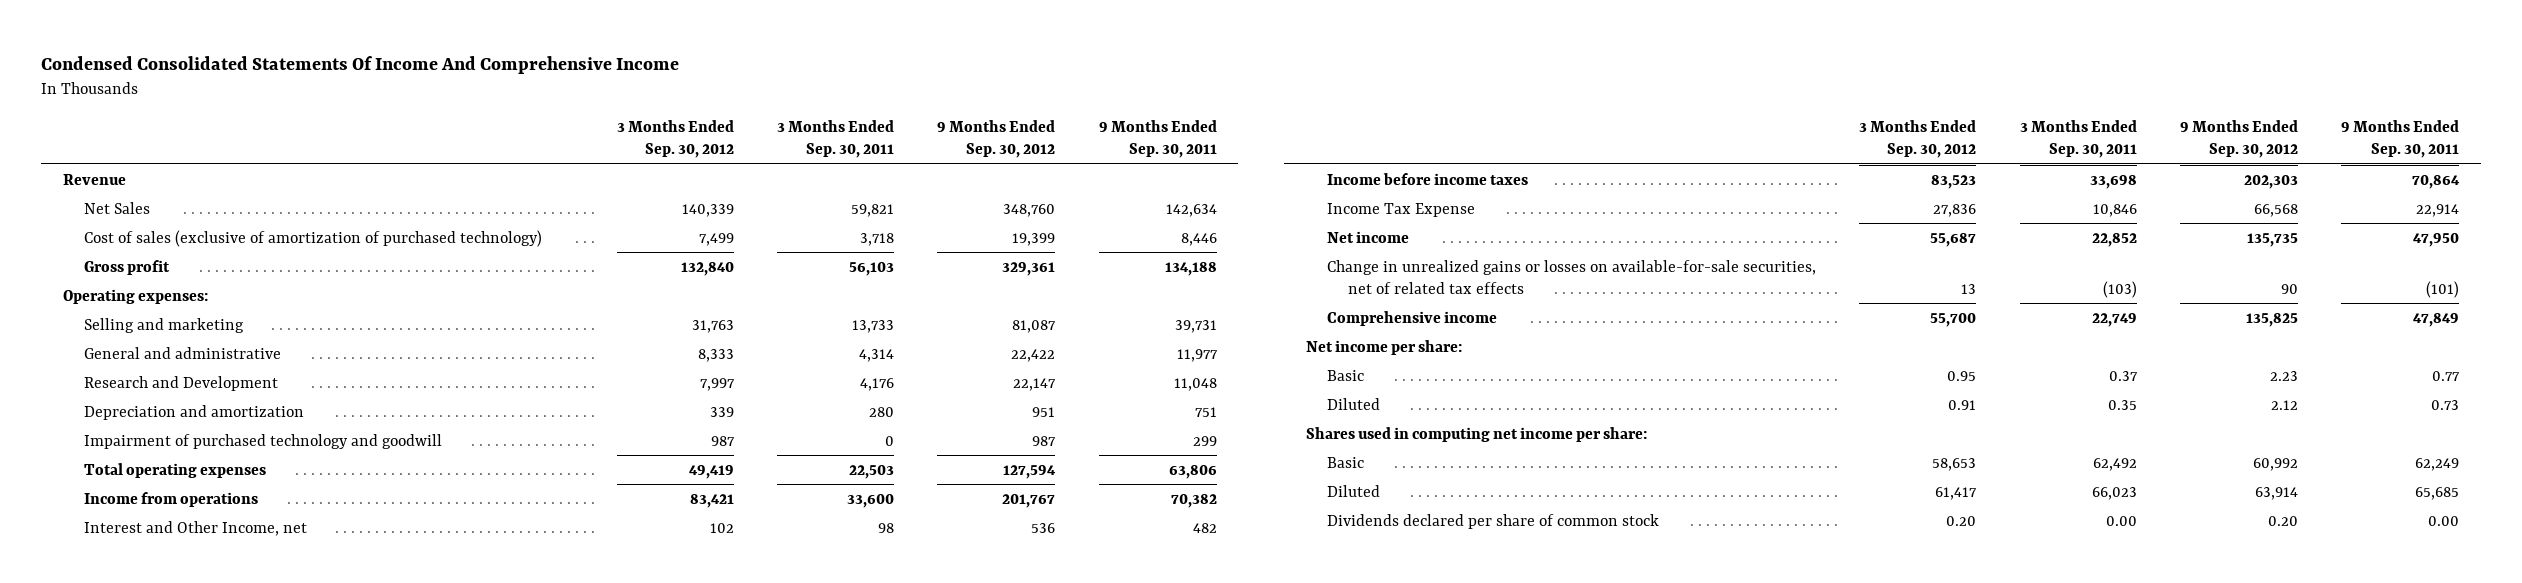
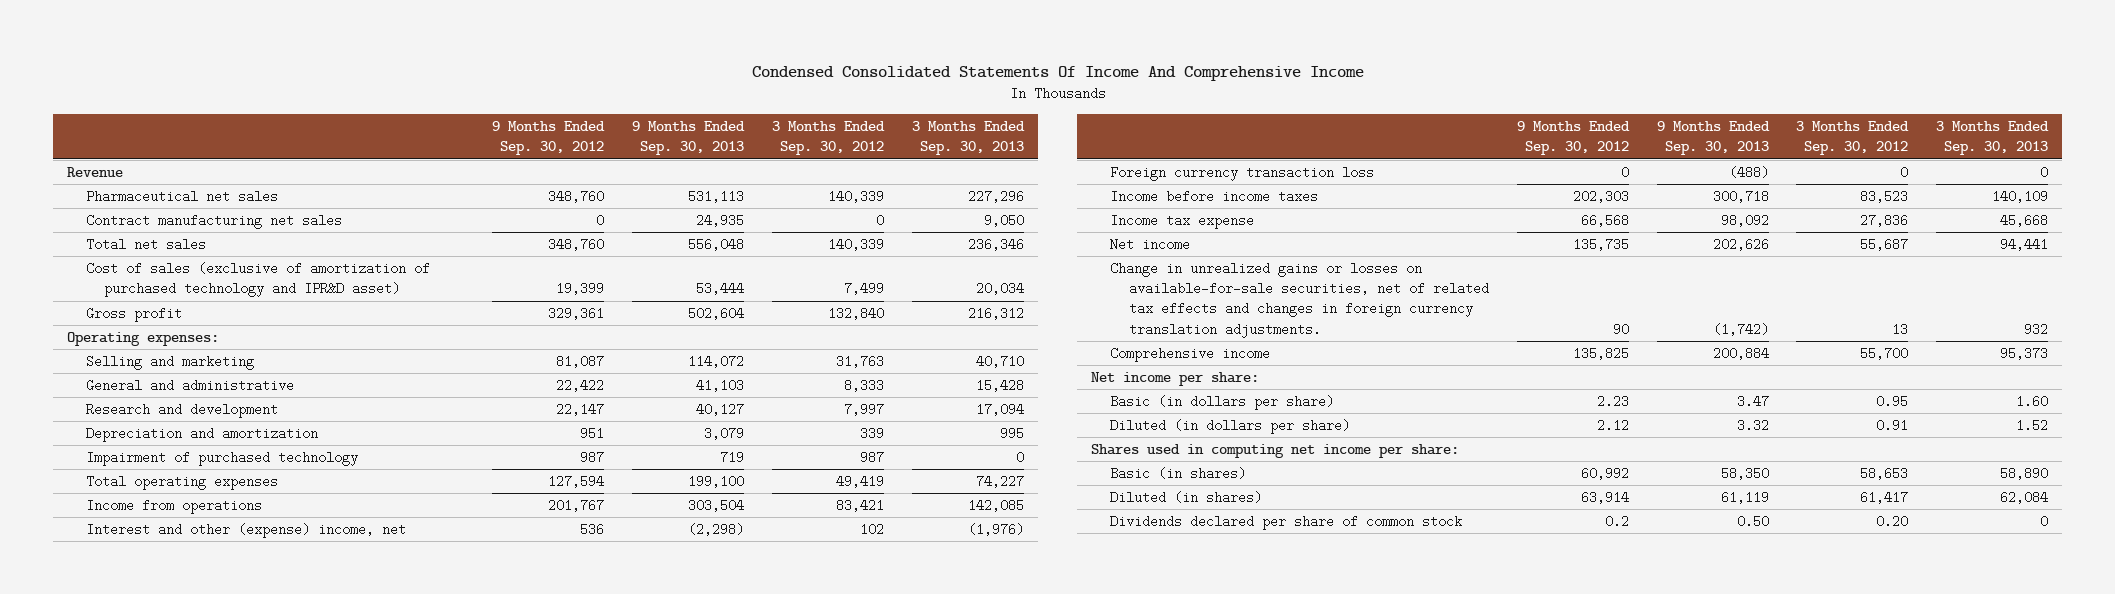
[777,120,895,159] 3 Months Ended Sep. 30, 2011 -> none
[1098,120,1217,159] 9 Months Ended Sep. 30, 2011 -> none
none -> [632,121,746,156] 9 Months Ended Sep. 30, 2013
none -> [911,121,1025,156] 3 Months Ended Sep. 30, 2013
none -> [85,189,278,203] Pharmaceutical net sales
none -> [85,213,342,229] Contract manufacturing net sales
[84,201,151,214] Net Sales -> [85,237,206,251] Total net sales
[84,229,543,247] Cost of sales (exclusive of amortization of purchased technology) -> [85,261,430,298] Cost of sales (exclusive of amortization of purchased technology and IPR&D asset)
[84,375,279,391] Research and Development -> [85,402,278,418] Research and development
[84,433,443,449] Impairment of purchased technology and goodwill -> [85,450,358,466] Impairment of purchased technology
[84,520,308,536] Interest and Other Income, net -> [85,522,406,538] Interest and other (expense) income, net
none -> [1109,165,1374,181] Foreign currency transaction loss
[1326,202,1475,217] Income Tax Expense -> [1109,213,1254,229] Income tax expense
[1326,259,1816,294] Change in unrealized gains or losses on available-for-sale securities, net of related tax effects -> [1109,261,1489,338] Change in unrealized gains or losses on available-for-sale securities, net of related tax effects and changes in foreign currency translation adjustments.
[1326,369,1364,381] Basic -> [1109,394,1334,410] Basic (in dollars per share)
[1326,397,1380,410] Diluted -> [1109,418,1350,434] Diluted (in dollars per share)
[1326,456,1364,468] Basic -> [1109,466,1246,480] Basic (in shares)
[1326,484,1380,497] Diluted -> [1109,490,1262,504] Diluted (in shares)
[2268,515,2299,526] 0.20 -> [1604,514,1629,528] 0.2

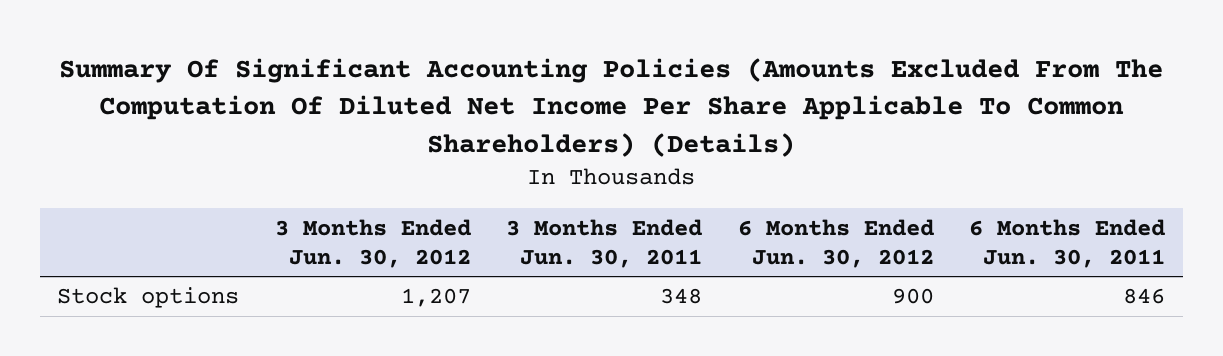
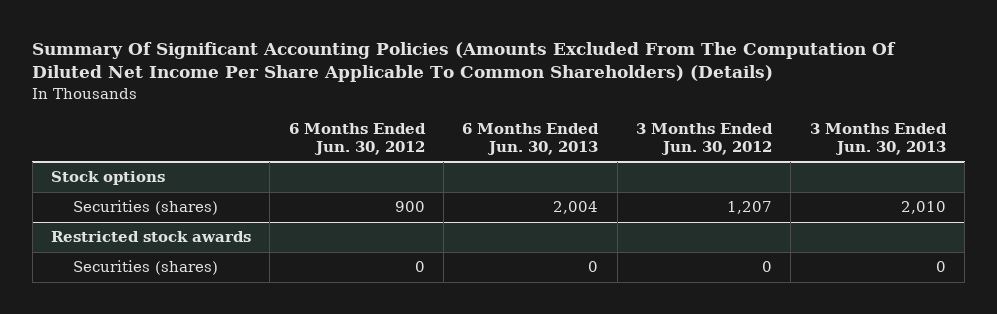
[506,218,703,269] 3 Months Ended Jun. 30, 2011 -> none
[969,218,1166,269] 6 Months Ended Jun. 30, 2011 -> none
none -> [462,122,600,155] 6 Months Ended Jun. 30, 2013
none -> [809,122,947,155] 3 Months Ended Jun. 30, 2013
none -> [50,171,165,186] Stock options
[57,287,240,309] Stock options -> [72,200,218,216] Securities (shares)
none -> [50,231,251,243] Restricted stock awards
none -> [72,260,218,276] Securities (shares)

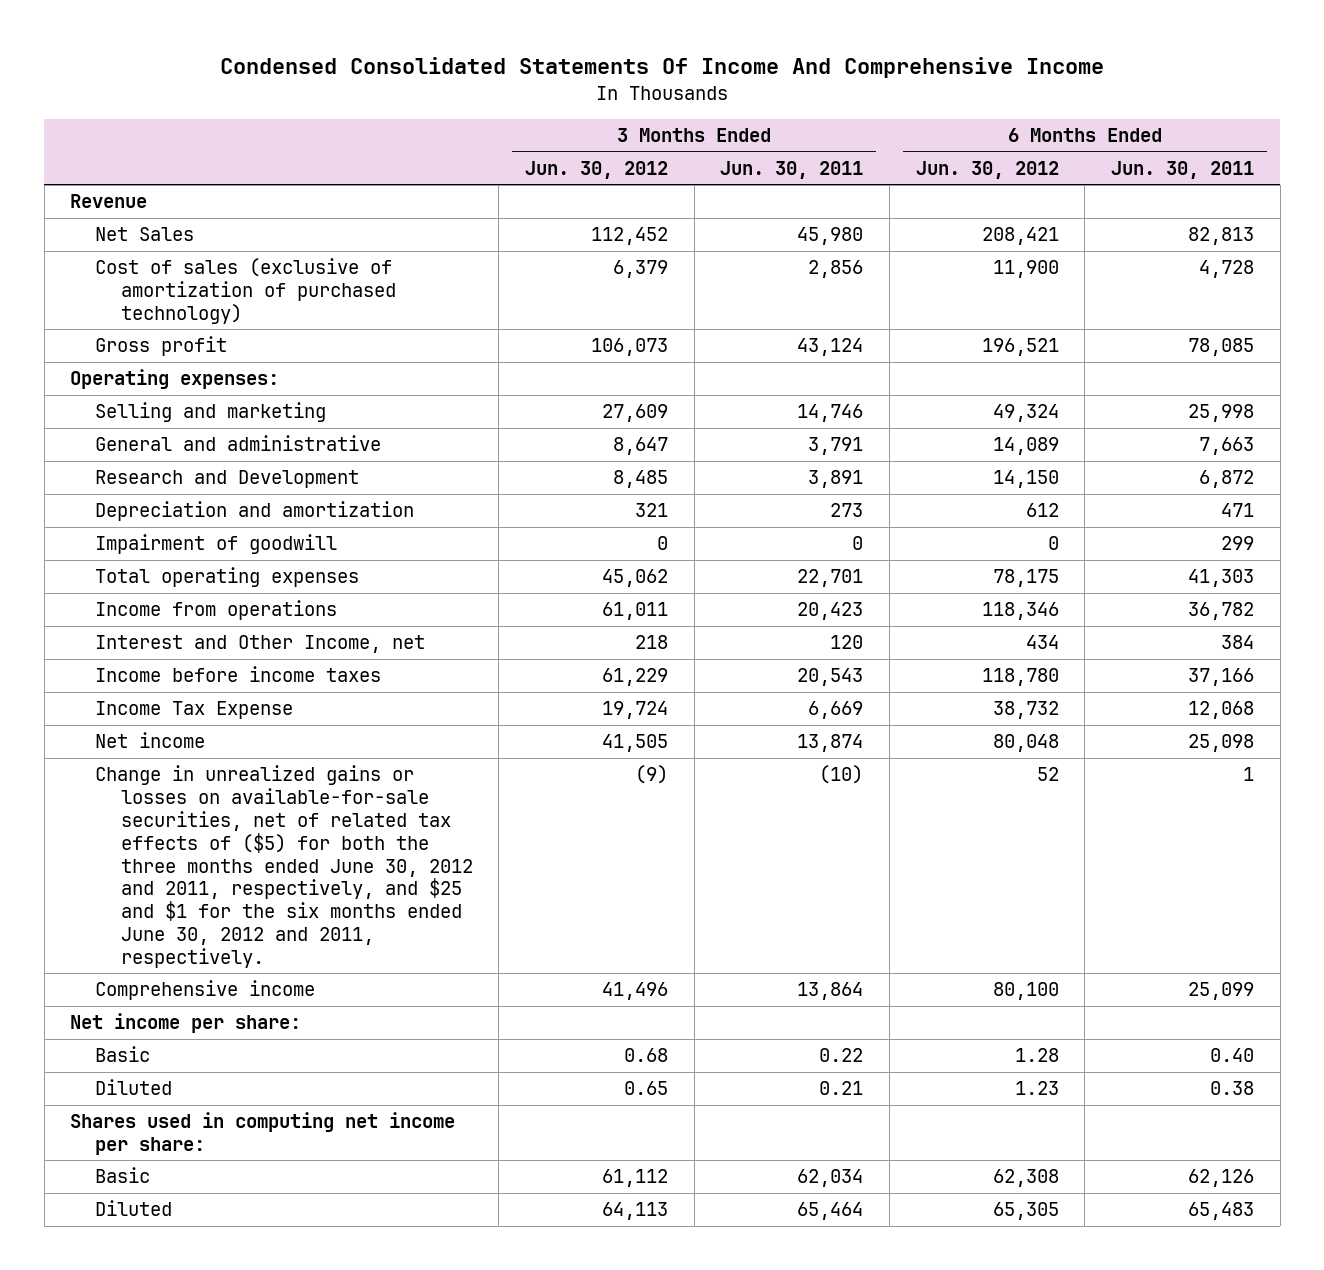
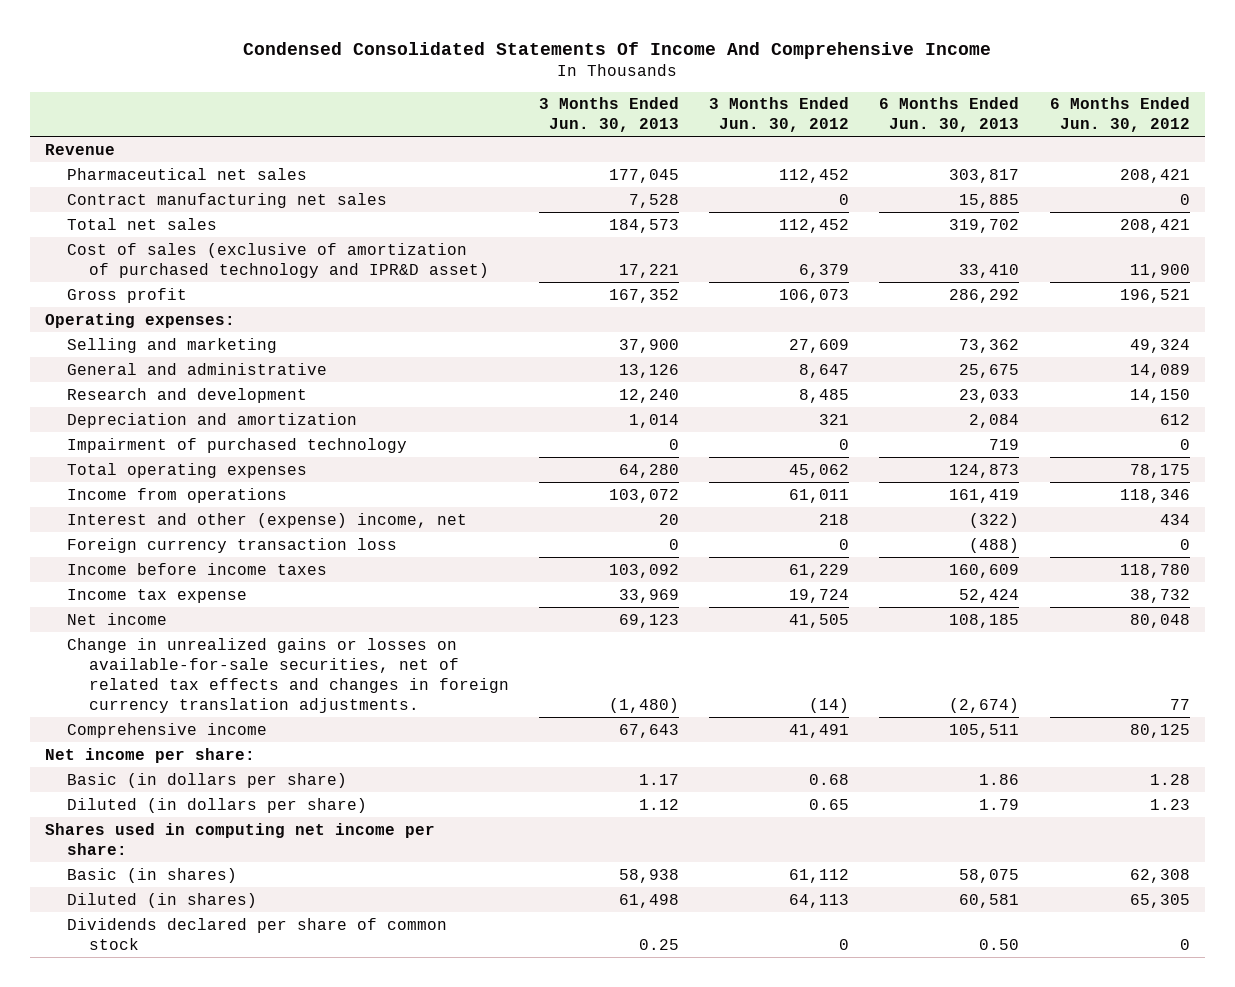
[720,160,864,179] Jun. 30, 2011 -> none
[1110,160,1254,179] Jun. 30, 2011 -> none
none -> [539,97,680,133] 3 Months Ended Jun. 30, 2013
none -> [879,97,1020,133] 6 Months Ended Jun. 30, 2013
none -> [66,167,307,180] Pharmaceutical net sales
none -> [66,192,387,208] Contract manufacturing net sales
[95,227,195,242] Net Sales -> [66,217,217,230] Total net sales
[95,258,396,324] Cost of sales (exclusive of amortization of purchased technology) -> [66,242,489,278] Cost of sales (exclusive of amortization of purchased technology and IPR&D asset)
[95,470,360,489] Research and Development -> [66,387,307,403] Research and development
[95,534,338,555] Impairment of goodwill -> none
none -> [66,437,407,453] Impairment of purchased technology
[95,635,426,654] Interest and Other Income, net -> [66,512,467,528] Interest and other (expense) income, net
none -> [66,537,397,553] Foreign currency transaction loss
[95,701,294,720] Income Tax Expense -> [66,588,247,603] Income tax expense
[95,765,473,968] Change in unrealized gains or losses on available-for-sale securities, net of related tax effects of ($5) for both the three months ended June 30, 2012 and 2011, respectively, and $25 and $1 for the six months ended June 30, 2012 and 2011, respectively. -> [66,637,509,713] Change in unrealized gains or losses on available-for-sale securities, net of related tax effects and changes in foreign currency translation adjustments.
[635,765,669,785] (9) -> [809,697,850,713] (14)
[1036,767,1059,782] 52 -> [1169,698,1190,710] 77
[602,982,669,1001] 41,496 -> [789,723,850,738] 41,491
[992,982,1059,1001] 80,100 -> [1129,723,1190,738] 80,125
[95,1046,151,1063] Basic -> [66,772,347,788] Basic (in dollars per share)
[95,1079,173,1096] Diluted -> [66,797,367,813] Diluted (in dollars per share)
[95,1167,151,1184] Basic -> [66,867,237,883] Basic (in shares)
[95,1200,173,1217] Diluted -> [66,892,257,908] Diluted (in shares)
none -> [66,917,447,950] Dividends declared per share of common stock

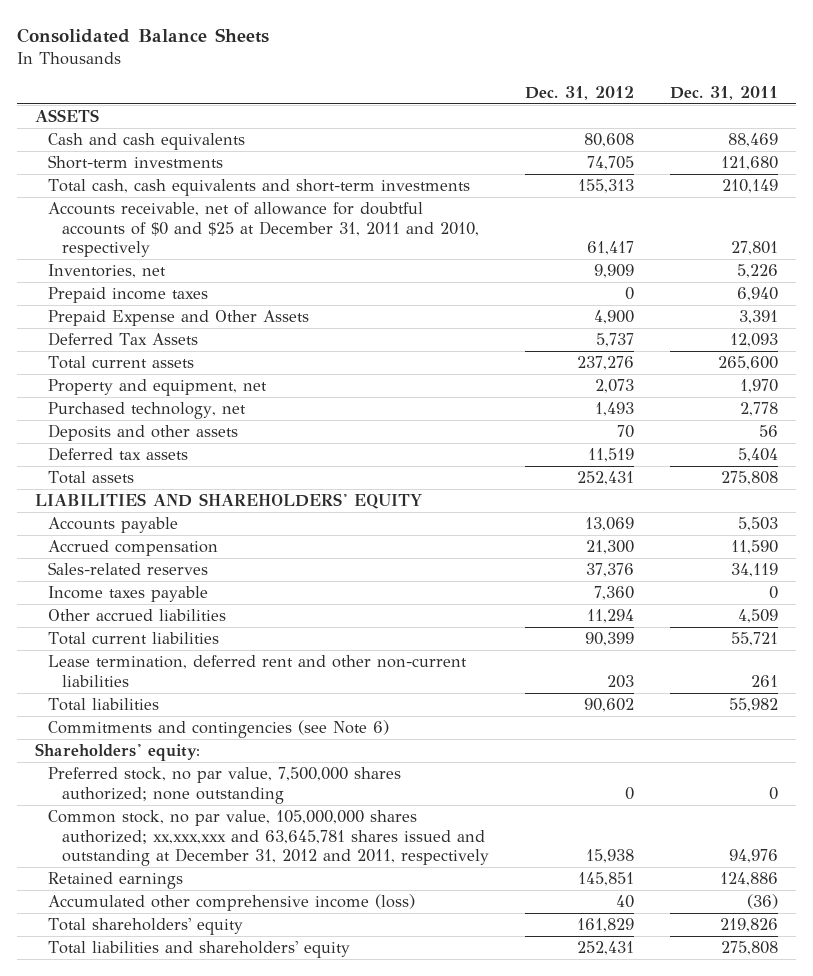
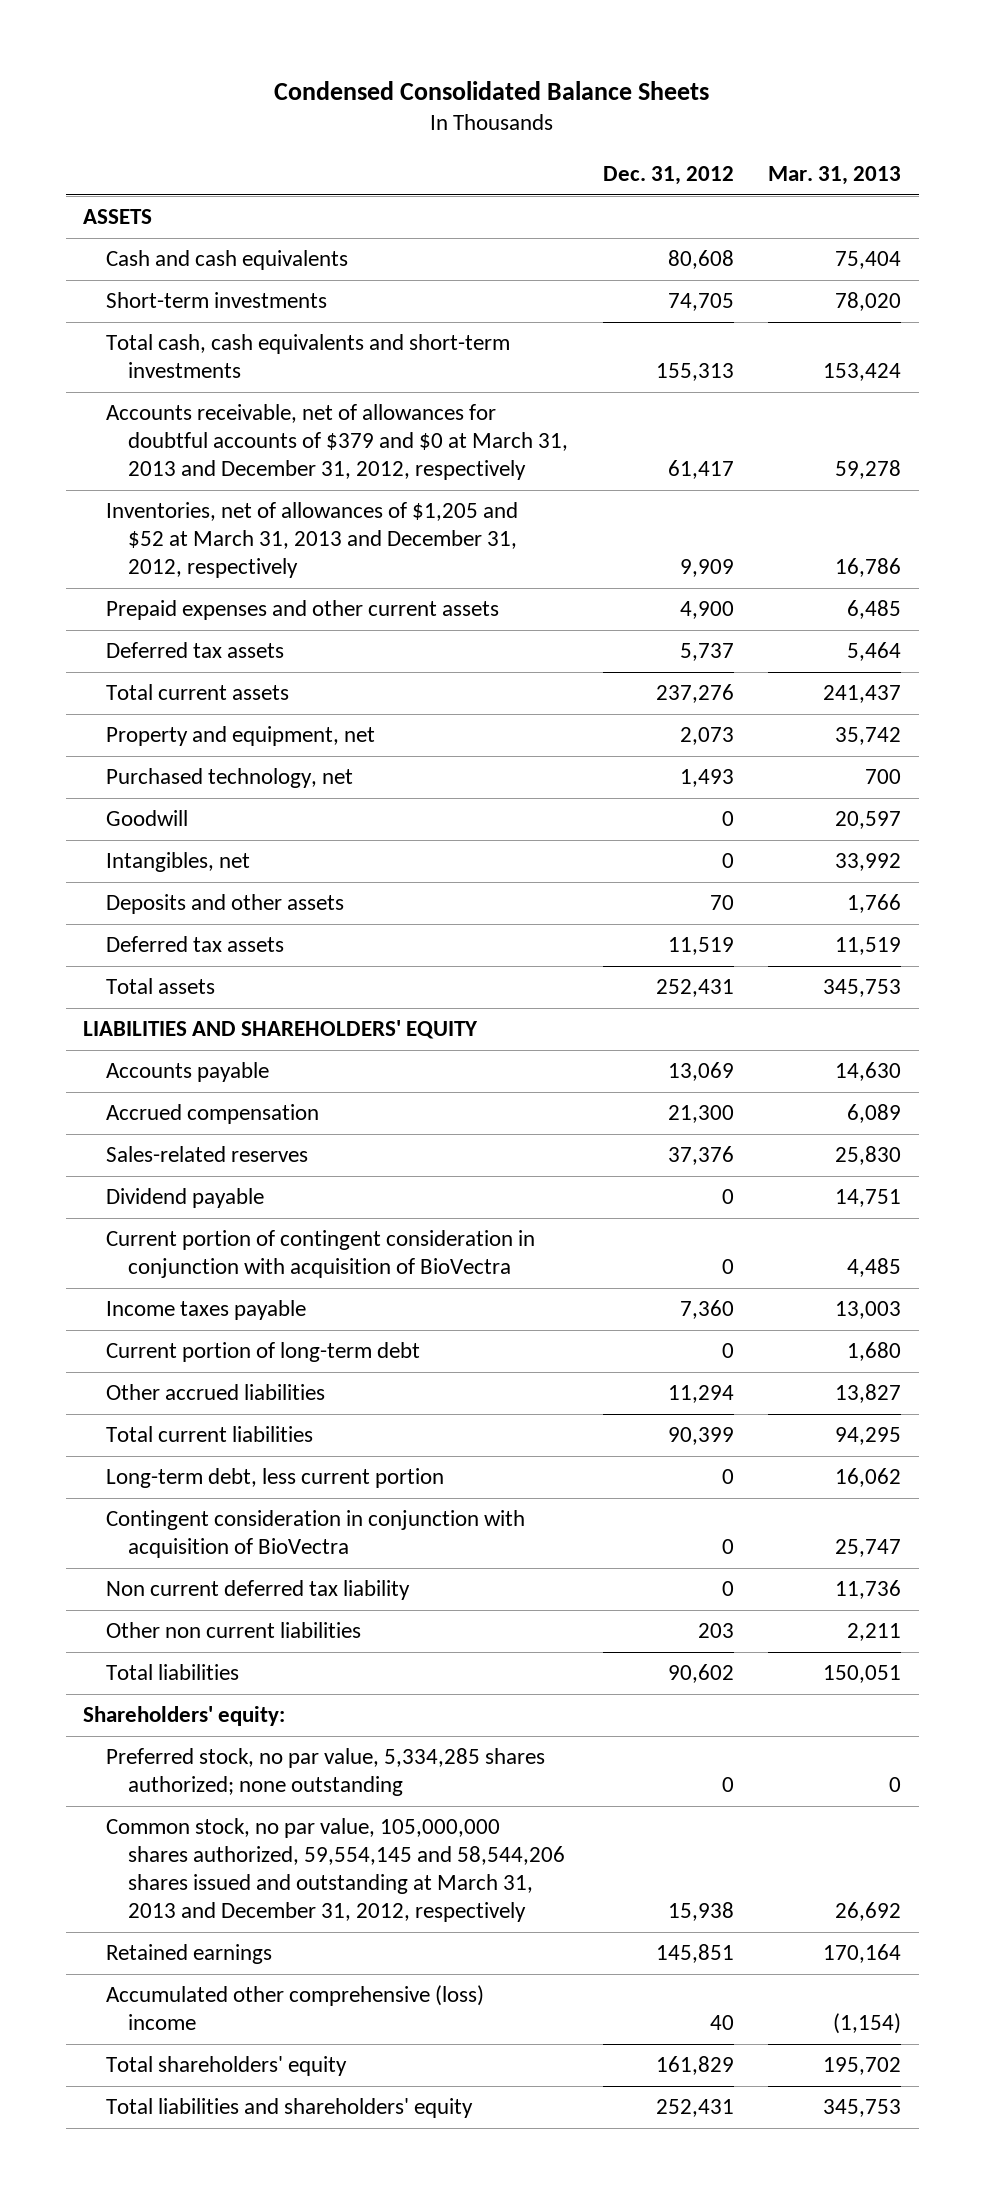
[16,28,269,44] Consolidated Balance Sheets -> [274,81,710,101] Condensed Consolidated Balance Sheets
[670,85,779,100] Dec. 31, 2011 -> none
none -> [768,165,902,185] Mar. 31, 2013
[48,287,209,304] Prepaid income taxes -> none
[48,202,479,258] Accounts receivable, net of allowance for doubtful accounts of $0 and $25 at December 31, 2011 and 2010, respectively -> [105,404,569,481] Accounts receivable, net of allowances for doubtful accounts of $379 and $0 at March 31, 2013 and December 31, 2012, respectively
[48,264,167,279] Inventories, net -> [105,502,518,579] Inventories, net of allowances of $1,205 and $52 at March 31, 2013 and December 31, 2012, respectively
[48,310,310,327] Prepaid Expense and Other Assets -> [105,600,499,621] Prepaid expenses and other current assets
[48,332,199,347] Deferred Tax Assets -> [105,642,284,659] Deferred tax assets
none -> [105,810,188,827] Goodwill
none -> [105,852,250,873] Intangibles, net
none -> [105,1188,264,1209] Dividend payable
none -> [105,1230,535,1279] Current portion of contingent consideration in conjunction with acquisition of BioVectra
none -> [105,1342,420,1363] Current portion of long-term debt
none -> [105,1468,444,1489] Long-term debt, less current portion
none -> [105,1510,525,1559] Contingent consideration in conjunction with acquisition of BioVectra
none -> [105,1580,410,1601] Non current deferred tax liability
[48,655,468,687] Lease termination, deferred rent and other non-current liabilities -> [105,1622,361,1639] Other non current liabilities
[48,720,390,739] Commitments and contingencies (see Note 6) -> none
[48,767,402,804] Preferred stock, no par value, 7,500,000 shares authorized; none outstanding -> [105,1748,545,1797] Preferred stock, no par value, 5,334,285 shares authorized; none outstanding
[48,810,489,867] Common stock, no par value, 105,000,000 shares authorized; xx,xxx,xxx and 63,645,781 shares issued and outstanding at December 31, 2012 and 2011, respectively -> [105,1818,566,1922] Common stock, no par value, 105,000,000 shares authorized, 59,554,145 and 58,544,206 shares issued and outstanding at March 31, 2013 and December 31, 2012, respectively
[48,894,416,912] Accumulated other comprehensive income (loss) -> [105,1985,484,2031] Accumulated other comprehensive (loss) income

